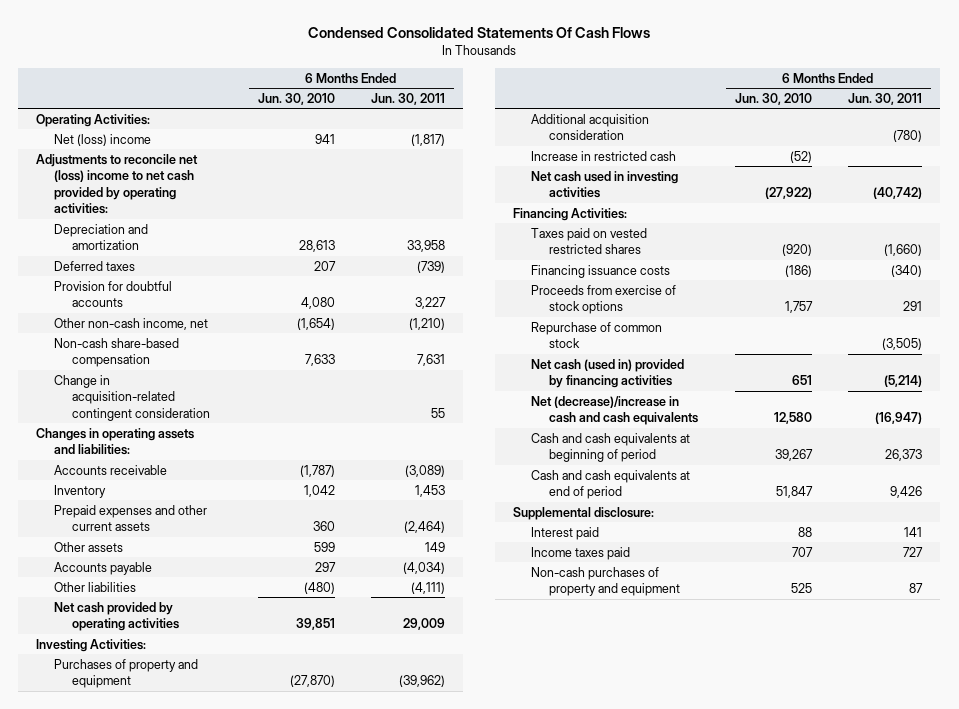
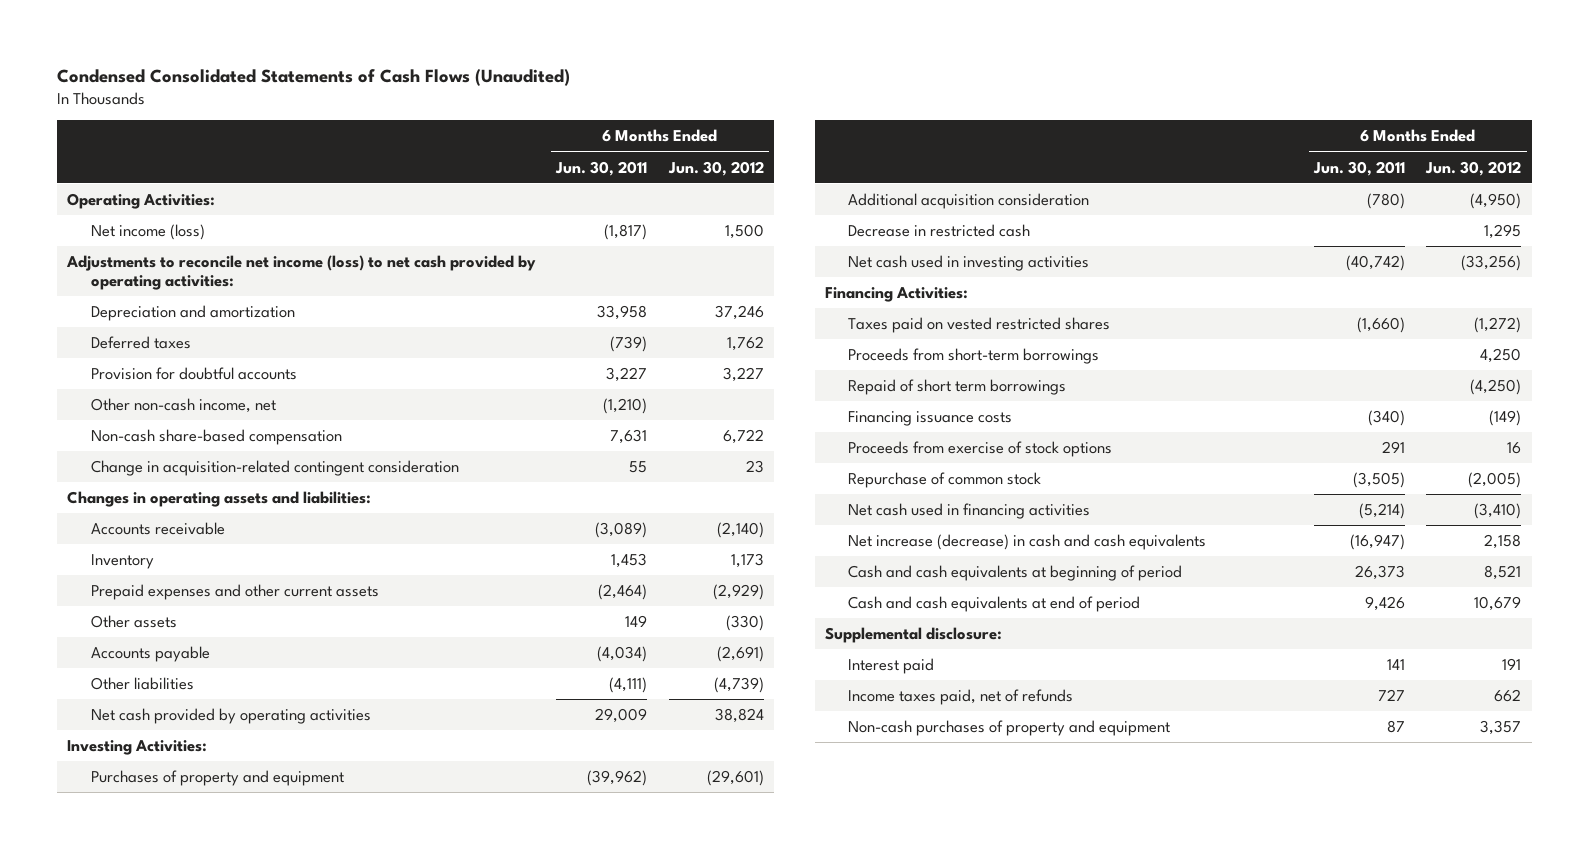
[308,27,651,39] Condensed Consolidated Statements Of Cash Flows -> [56,69,570,87] Condensed Consolidated Statements of Cash Flows (Unaudited)
[257,92,335,105] Jun. 30, 2010 -> none
none -> [667,160,764,176] Jun. 30, 2012
[54,133,152,146] Net (loss) income -> [90,223,205,240] Net income (loss)
[36,153,199,215] Adjustments to reconcile net (loss) income to net cash provided by operating activities: -> [66,254,537,291] Adjustments to reconcile net income (loss) to net cash provided by operating activities:
[531,150,677,161] Increase in restricted cash -> [848,223,1031,237] Decrease in restricted cash
none -> [848,347,1100,364] Proceeds from short-term borrowings
none -> [848,378,1067,395] Repaid of short term borrowings
[531,358,685,389] Net cash (used in) provided by financing activities -> [848,502,1091,519] Net cash used in financing activities
[531,395,699,426] Net (decrease)/increase in cash and cash equivalents -> [848,533,1207,550] Net increase (decrease) in cash and cash equivalents
[531,546,631,560] Income taxes paid -> [848,688,1074,705] Income taxes paid, net of refunds

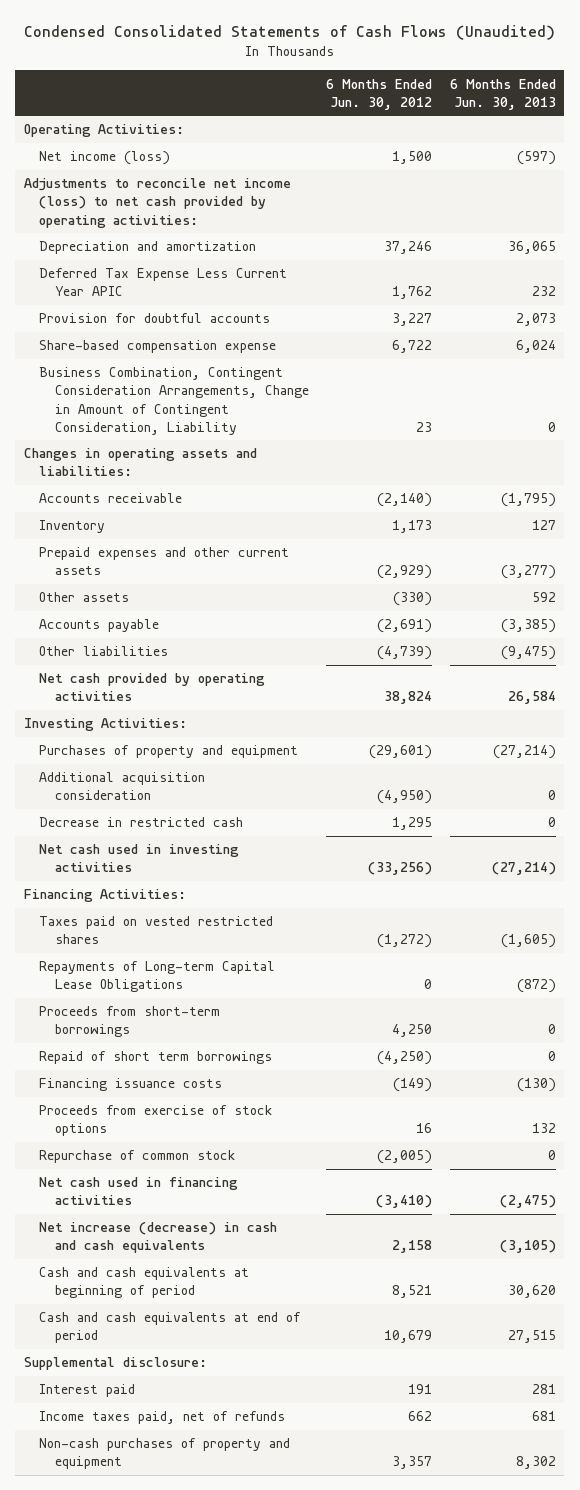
[555,160,648,176] Jun. 30, 2011 -> none
none -> [449,78,556,110] 6 Months Ended Jun. 30, 2013
[90,335,191,349] Deferred taxes -> [39,268,288,297] Deferred Tax Expense Less Current Year APIC
[90,397,276,413] Other non-cash income, net -> none
[90,459,459,476] Change in acquisition-related contingent consideration -> none
[90,428,342,445] Non-cash share-based compensation -> [39,340,277,354] Share-based compensation expense
none -> [39,367,309,435] Business Combination, Contingent Consideration Arrangements, Change in Amount of Contingent Consideration, Liability
none -> [39,961,276,993] Repayments of Long-term Capital Lease Obligations

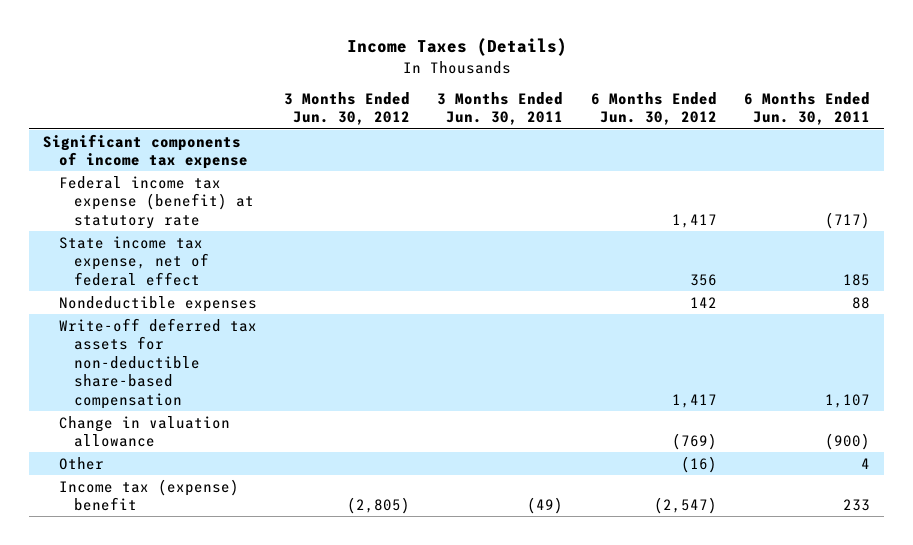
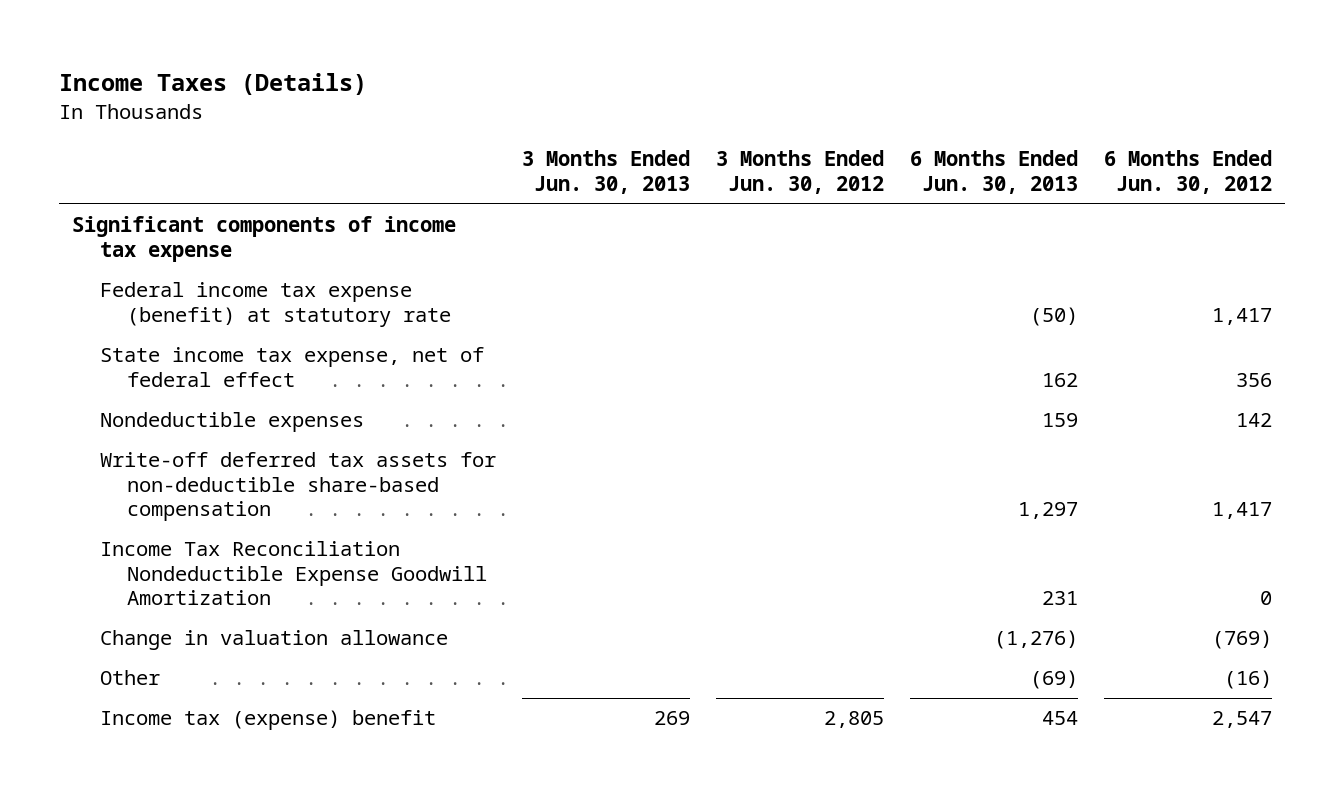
[437,91,564,126] 3 Months Ended Jun. 30, 2011 -> none
[744,91,871,126] 6 Months Ended Jun. 30, 2011 -> none
none -> [521,150,690,194] 3 Months Ended Jun. 30, 2013
none -> [909,150,1078,194] 6 Months Ended Jun. 30, 2013
none -> [99,541,488,606] Income Tax Reconciliation Nondeductible Expense Goodwill Amortization
[346,497,410,515] (2,805) -> [823,711,884,729] 2,805
[653,497,717,515] (2,547) -> [1212,711,1273,729] 2,547

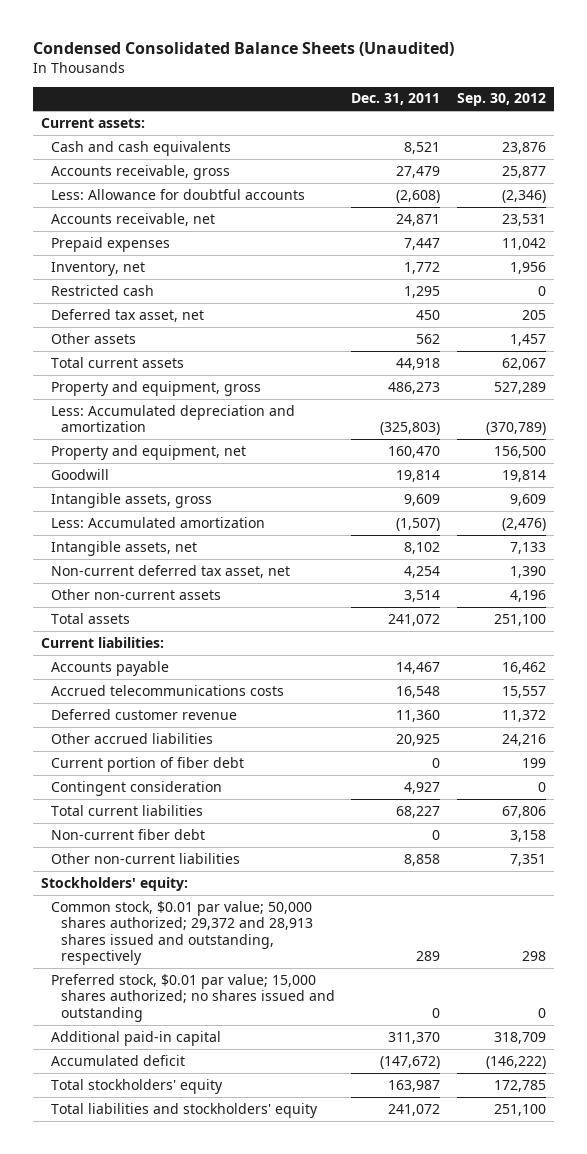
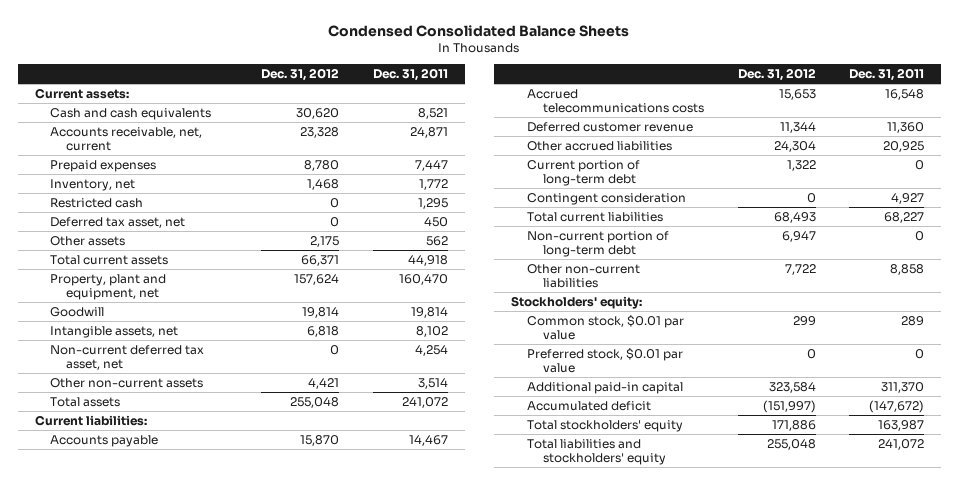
[32,42,454,57] Condensed Consolidated Balance Sheets (Unaudited) -> [328,25,630,38] Condensed Consolidated Balance Sheets
[456,93,546,107] Sep. 30, 2012 -> none
none -> [260,68,339,82] Dec. 31, 2012
[51,164,231,180] Accounts receivable, gross -> none
[51,188,306,200] Less: Allowance for doubtful accounts -> none
[51,212,216,226] Accounts receivable, net -> [50,126,203,151] Accounts receivable, net, current
[51,380,262,396] Property and equipment, gross -> none
[51,404,296,433] Less: Accumulated depreciation and amortization -> none
[51,444,247,460] Property and equipment, net -> [50,273,167,300] Property, plant and equipment, net
[51,492,213,508] Intangible assets, gross -> none
[51,516,266,528] Less: Accumulated amortization -> none
[51,756,245,772] Current portion of fiber debt -> [527,159,641,186] Current portion of long-term debt
[51,828,206,840] Non-current fiber debt -> [527,230,670,257] Non-current portion of long-term debt
[51,900,314,966] Common stock, $0.01 par value; 50,000 shares authorized; 29,372 and 28,913 shares issued and outstanding, respectively -> [527,314,685,340] Common stock, $0.01 par value
[51,973,336,1022] Preferred stock, $0.01 par value; 15,000 shares authorized; no shares issued and outstanding -> [527,347,684,373] Preferred stock, $0.01 par value

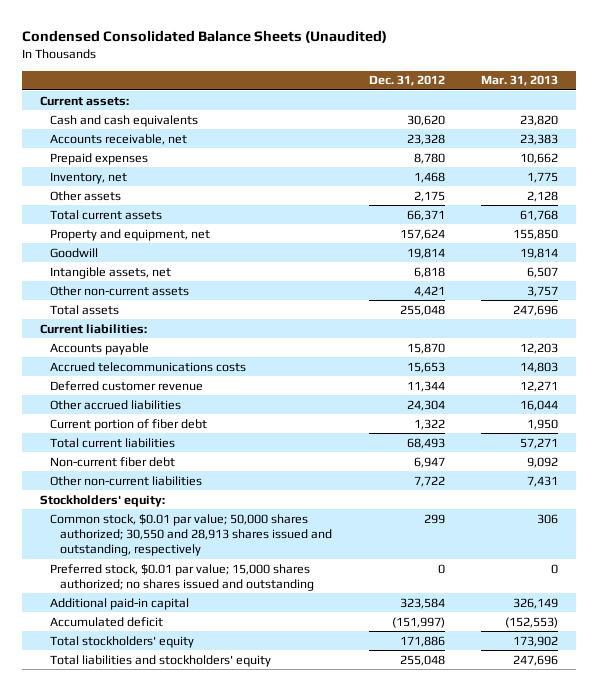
[328,25,630,38] Condensed Consolidated Balance Sheets -> [21,30,387,44] Condensed Consolidated Balance Sheets (Unaudited)
[372,68,448,82] Dec. 31, 2011 -> none
none -> [481,75,559,87] Mar. 31, 2013
[50,126,203,151] Accounts receivable, net, current -> [50,133,188,145] Accounts receivable, net
[50,197,144,208] Restricted cash -> none
[50,216,186,228] Deferred tax asset, net -> none
[50,273,167,300] Property, plant and equipment, net -> [50,228,211,241] Property and equipment, net
[50,344,205,370] Non-current deferred tax asset, net -> none
[527,192,687,205] Contingent consideration -> none
[527,159,641,186] Current portion of long-term debt -> [50,418,208,431] Current portion of fiber debt
[527,230,670,257] Non-current portion of long-term debt -> [50,456,176,467] Non-current fiber debt
[527,314,685,340] Common stock, $0.01 par value -> [50,513,333,557] Common stock, $0.01 par value; 50,000 shares authorized; 30,550 and 28,913 shares issued and outstanding, respectively
[527,347,684,373] Preferred stock, $0.01 par value -> [50,563,315,592] Preferred stock, $0.01 par value; 15,000 shares authorized; no shares issued and outstanding

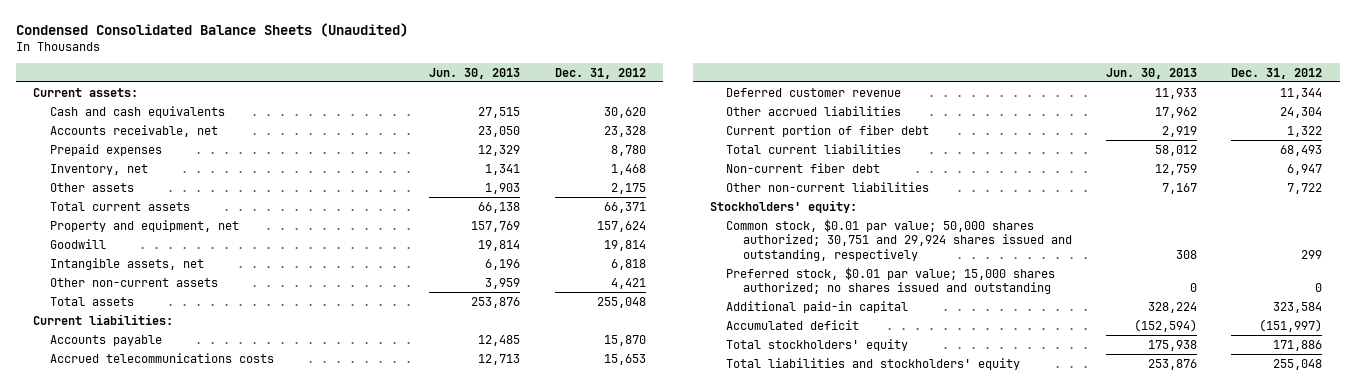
[481,75,559,87] Mar. 31, 2013 -> none
none -> [429,67,521,79] Jun. 30, 2013
[50,513,333,557] Common stock, $0.01 par value; 50,000 shares authorized; 30,550 and 28,913 shares issued and outstanding, respectively -> [726,218,1072,261] Common stock, $0.01 par value; 50,000 shares authorized; 30,751 and 29,924 shares issued and outstanding, respectively

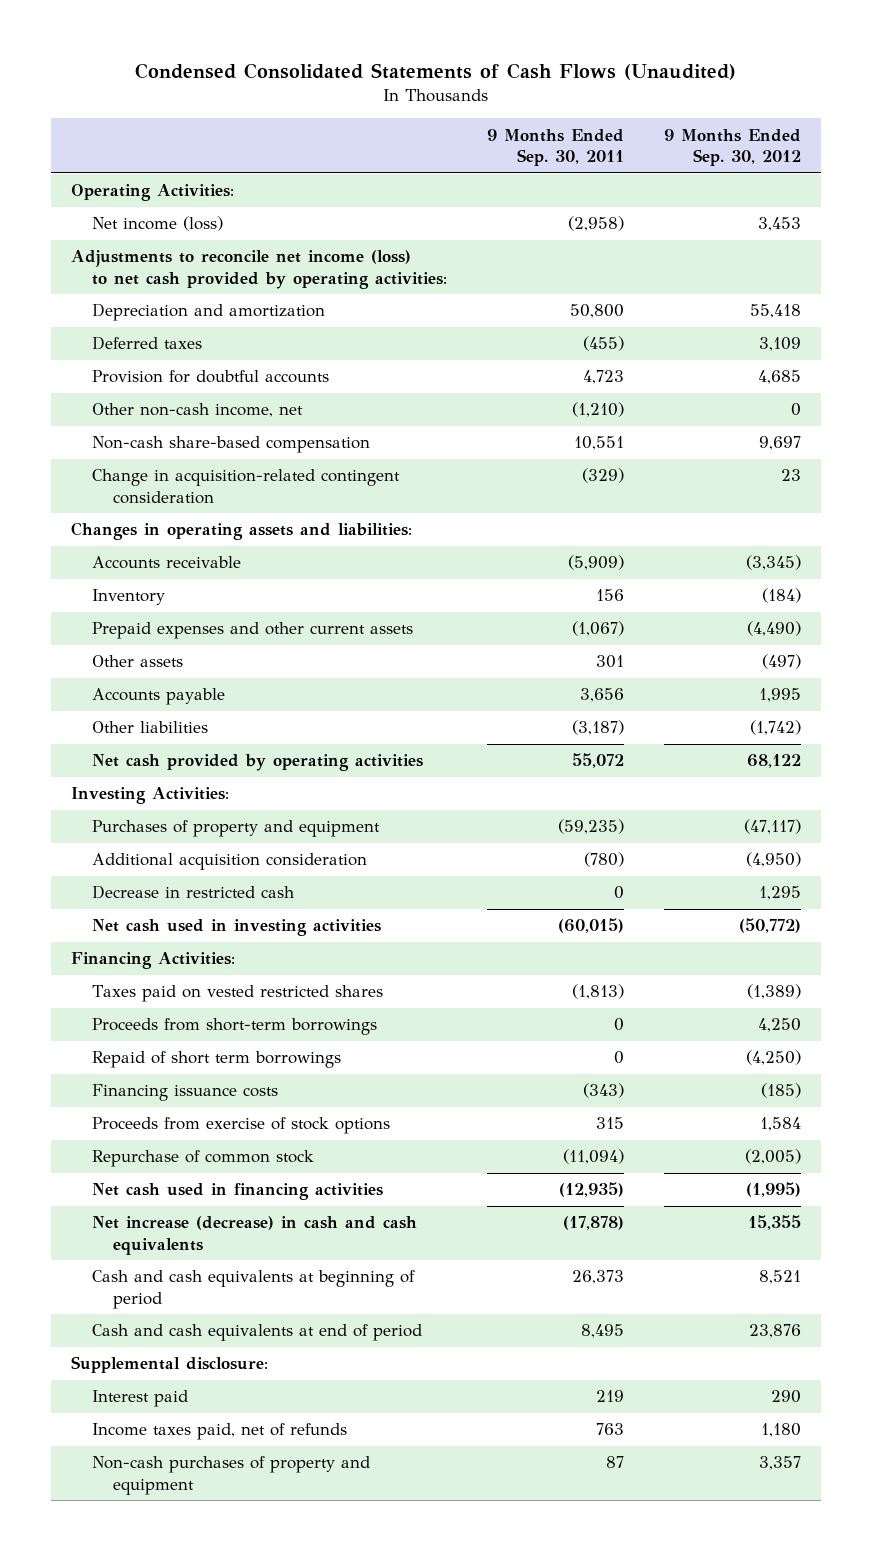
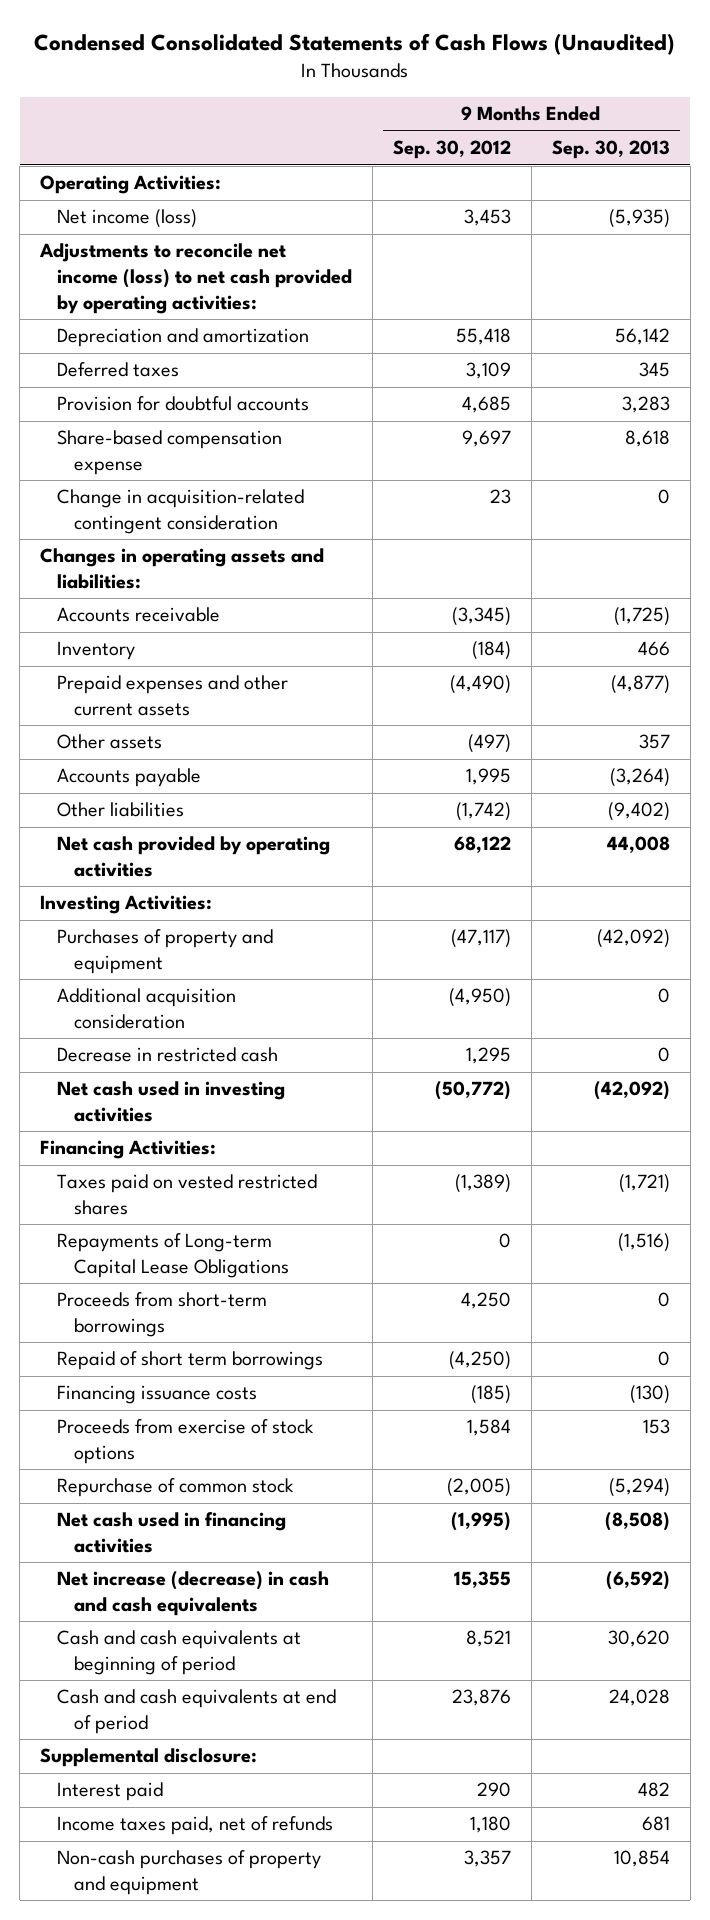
[486,128,624,167] 9 Months Ended Sep. 30, 2011 -> none
none -> [551,140,670,160] Sep. 30, 2013
[91,403,303,418] Other non-cash income, net -> none
[91,436,370,454] Non-cash share-based compensation -> [57,430,283,476] Share-based compensation expense
none -> [57,1233,290,1279] Repayments of Long-term Capital Lease Obligations

